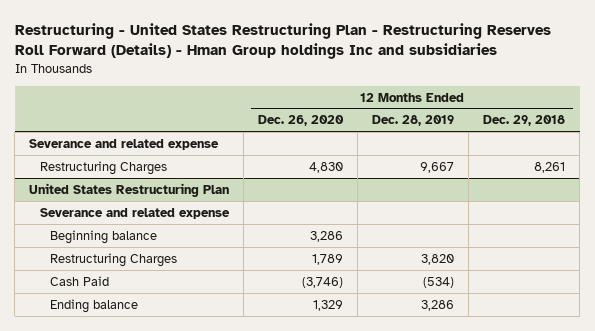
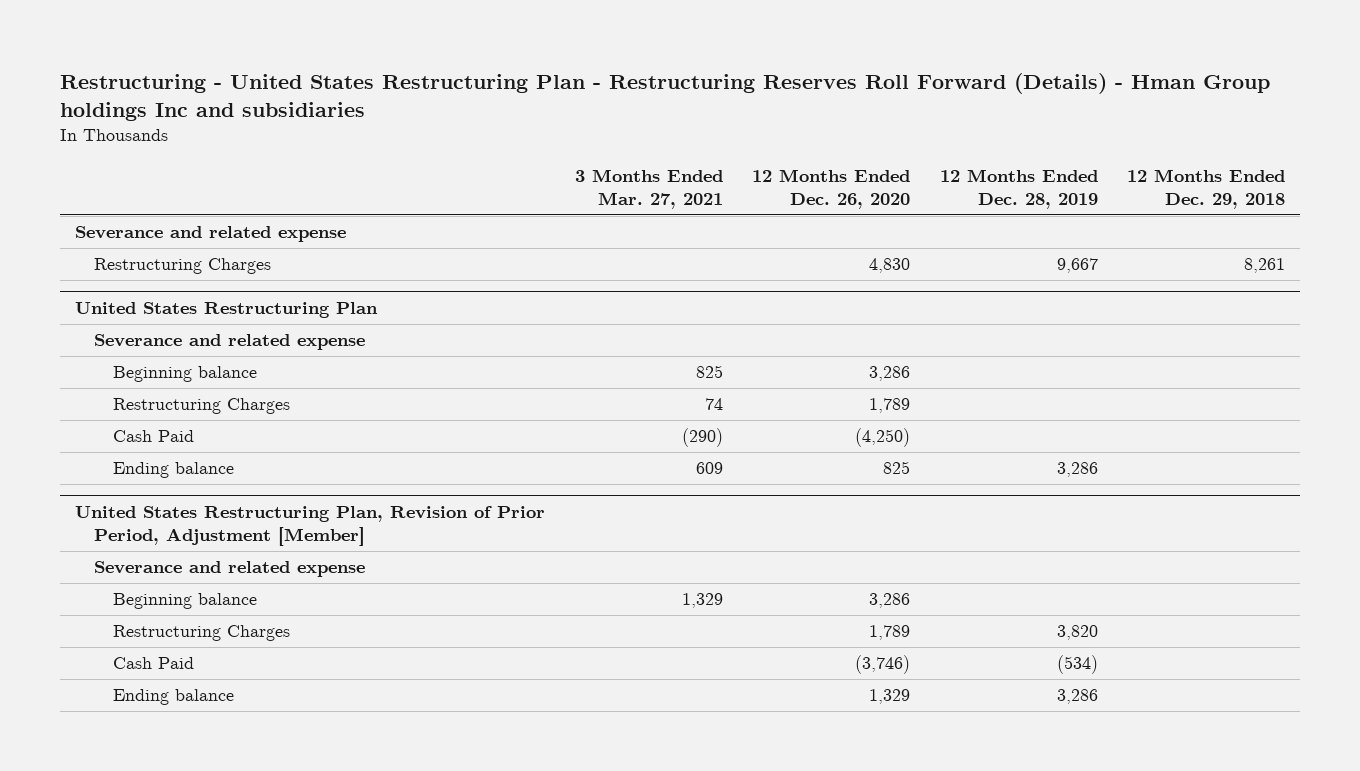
none -> [574,168,723,210] 3 Months Ended Mar. 27, 2021
none -> [113,398,291,415] Restructuring Charges
none -> [113,430,195,443] Cash Paid
none -> [113,462,235,479] Ending balance
none -> [75,505,546,547] United States Restructuring Plan, Revision of Prior Period, Adjustment [Member]
none -> [94,561,366,578] Severance and related expense
none -> [113,593,258,610] Beginning balance

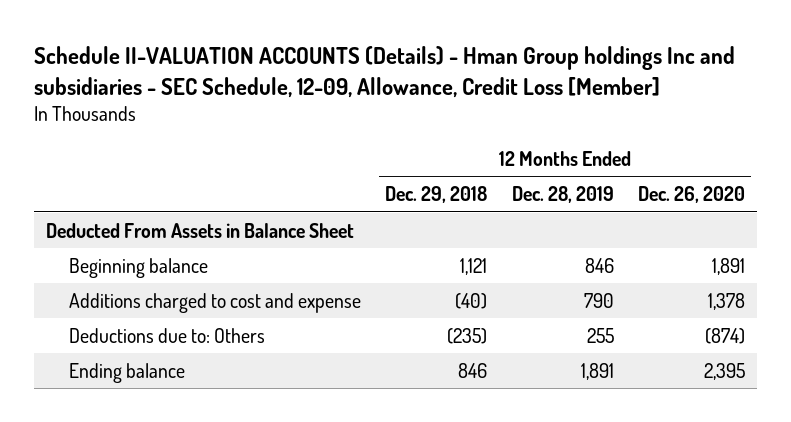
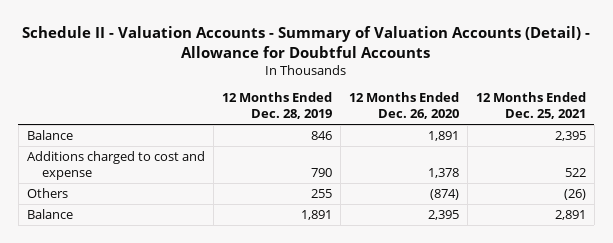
[33,46,735,98] Schedule II-VALUATION ACCOUNTS (Details) - Hman Group holdings Inc and subsidiaries - SEC Schedule, 12-09, Allowance, Credit Loss [Member] -> [22,25,591,58] Schedule II - Valuation Accounts - Summary of Valuation Accounts (Detail) - Allowance for Doubtful Accounts
[385,186,488,204] Dec. 29, 2018 -> none
none -> [475,92,586,120] 12 Months Ended Dec. 25, 2021
[45,222,354,238] Deducted From Assets in Balance Sheet -> none
[69,257,209,278] Beginning balance -> [26,130,73,141] Balance
[69,327,266,343] Deductions due to: Others -> [26,188,68,199] Others
[69,362,186,383] Ending balance -> [26,209,73,220] Balance

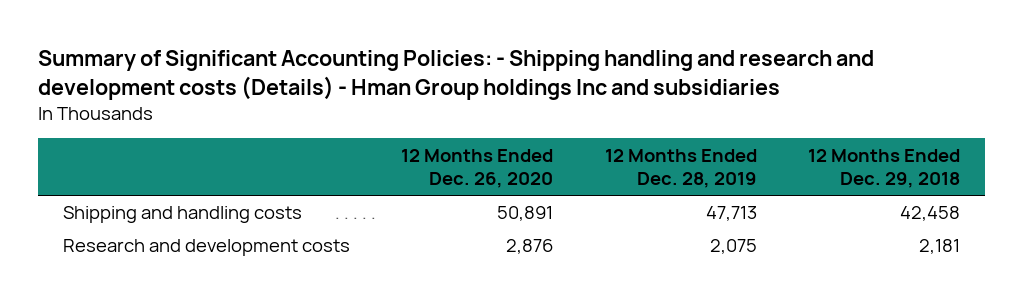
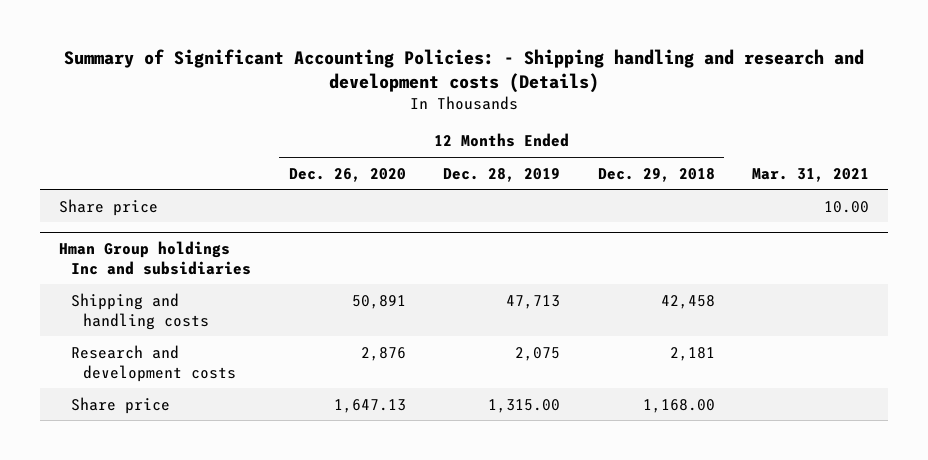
[37,50,874,101] Summary of Significant Accounting Policies: - Shipping handling and research and development costs (Details) - Hman Group holdings Inc and subsidiaries -> [64,49,865,94] Summary of Significant Accounting Policies: - Shipping handling and research and development costs (Details)
none -> [752,167,870,182] Mar. 31, 2021
none -> [58,198,158,216] Share price
none -> [58,240,251,275] Hman Group holdings Inc and subsidiaries
none -> [70,396,170,414] Share price

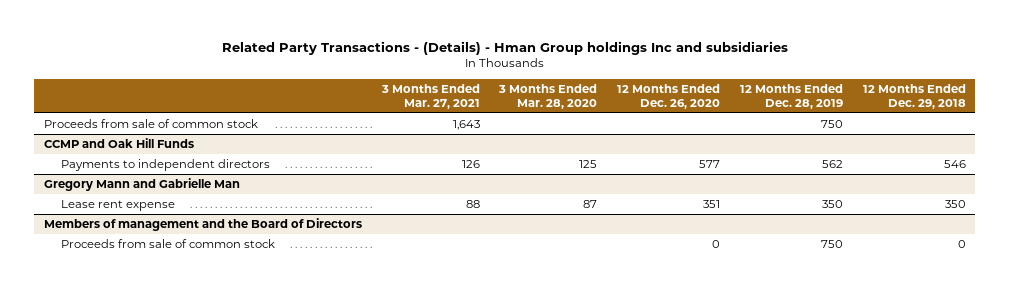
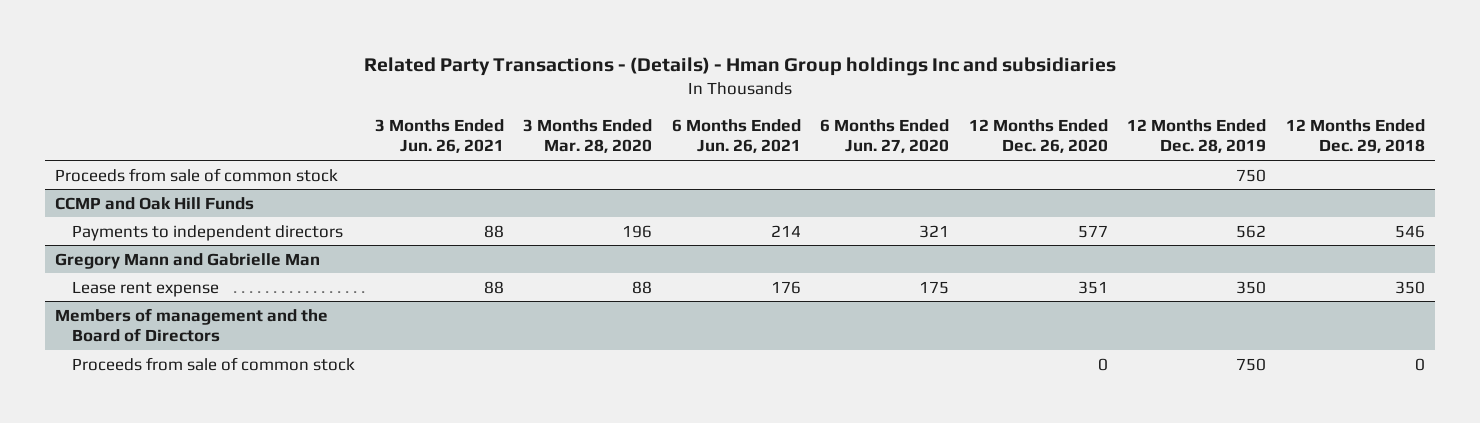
[380,83,480,109] 3 Months Ended Mar. 27, 2021 -> none
none -> [374,119,504,154] 3 Months Ended Jun. 26, 2021
none -> [671,119,801,154] 6 Months Ended Jun. 26, 2021
none -> [820,119,950,154] 6 Months Ended Jun. 27, 2020
[579,159,598,168] 125 -> [622,224,653,238] 196
[583,199,598,208] 87 -> [632,280,653,294] 88

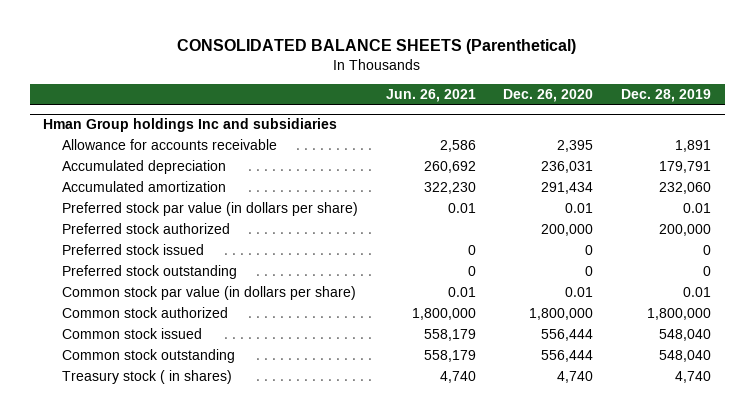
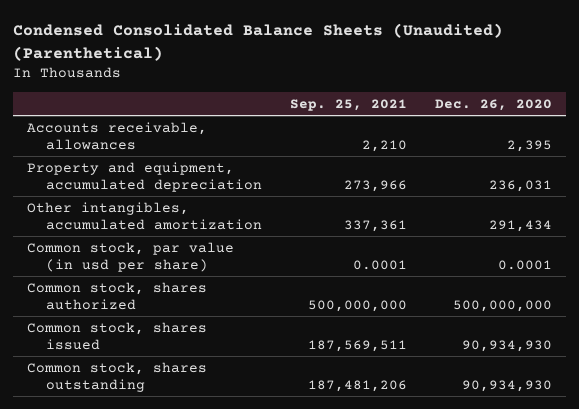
[177,39,577,55] CONSOLIDATED BALANCE SHEETS (Parenthetical) -> [12,23,503,61] Condensed Consolidated Balance Sheets (Unaudited) (Parenthetical)
[385,88,476,102] Jun. 26, 2021 -> none
[620,88,711,102] Dec. 28, 2019 -> none
none -> [289,98,407,111] Sep. 25, 2021
[43,118,338,133] Hman Group holdings Inc and subsidiaries -> none
[62,202,359,217] Preferred stock par value (in dollars per share) -> none
[62,223,231,235] Preferred stock authorized -> none
[62,244,205,256] Preferred stock issued -> none
[62,265,238,280] Preferred stock outstanding -> none
[62,370,233,385] Treasury stock ( in shares) -> none
[62,139,278,151] Allowance for accounts receivable -> [26,121,207,150] Accounts receivable, allowances
[62,160,227,175] Accumulated depreciation -> [26,161,262,192] Property and equipment, accumulated depreciation
[62,181,227,193] Accumulated amortization -> [26,201,262,230] Other intangibles, accumulated amortization
[62,286,357,301] Common stock par value (in dollars per share) -> [26,241,234,272] Common stock, par value (in usd per share)
[565,287,594,298] 0.01 -> [497,259,552,270] 0.0001
[62,307,229,319] Common stock authorized -> [26,281,207,310] Common stock, shares authorized
[529,308,594,321] 1,800,000 -> [452,299,552,312] 500,000,000
[62,328,203,340] Common stock issued -> [26,321,207,350] Common stock, shares issued
[541,329,594,342] 556,444 -> [461,339,552,352] 90,934,930
[62,349,236,364] Common stock outstanding -> [26,361,207,392] Common stock, shares outstanding
[541,350,594,363] 556,444 -> [461,379,552,392] 90,934,930

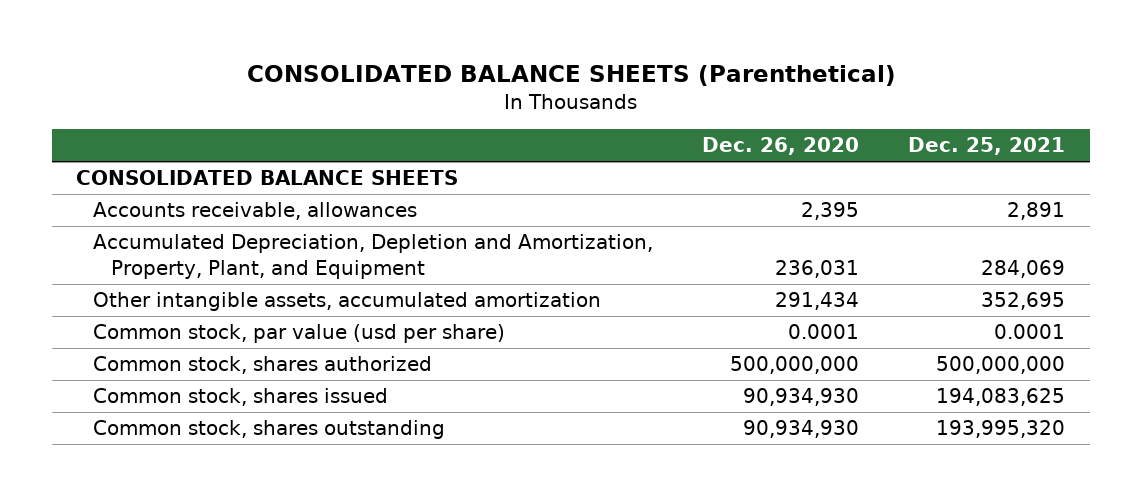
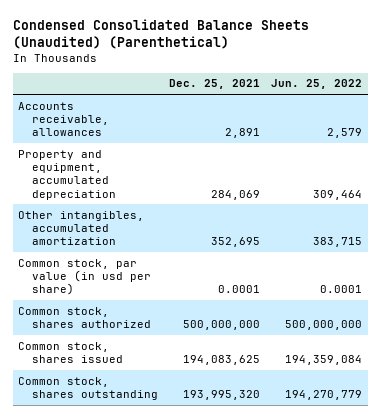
[246,65,896,87] CONSOLIDATED BALANCE SHEETS (Parenthetical) -> [12,18,309,49] Condensed Consolidated Balance Sheets (Unaudited) (Parenthetical)
[702,137,860,156] Dec. 26, 2020 -> none
none -> [271,79,363,90] Jun. 25, 2022
[76,170,459,186] CONSOLIDATED BALANCE SHEETS -> none
[93,234,654,280] Accumulated Depreciation, Depletion and Amortization, Property, Plant, and Equipment -> [18,149,117,200] Property and equipment, accumulated depreciation
[93,292,602,312] Other intangible assets, accumulated amortization -> [18,210,145,246] Other intangibles, accumulated amortization
[93,324,506,344] Common stock, par value (usd per share) -> [18,258,152,296] Common stock, par value (in usd per share)

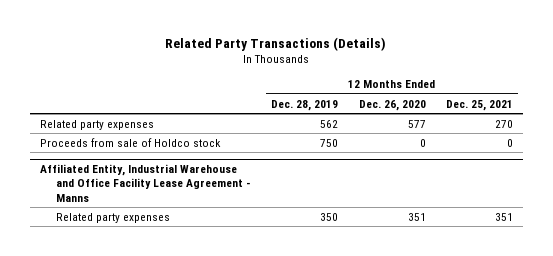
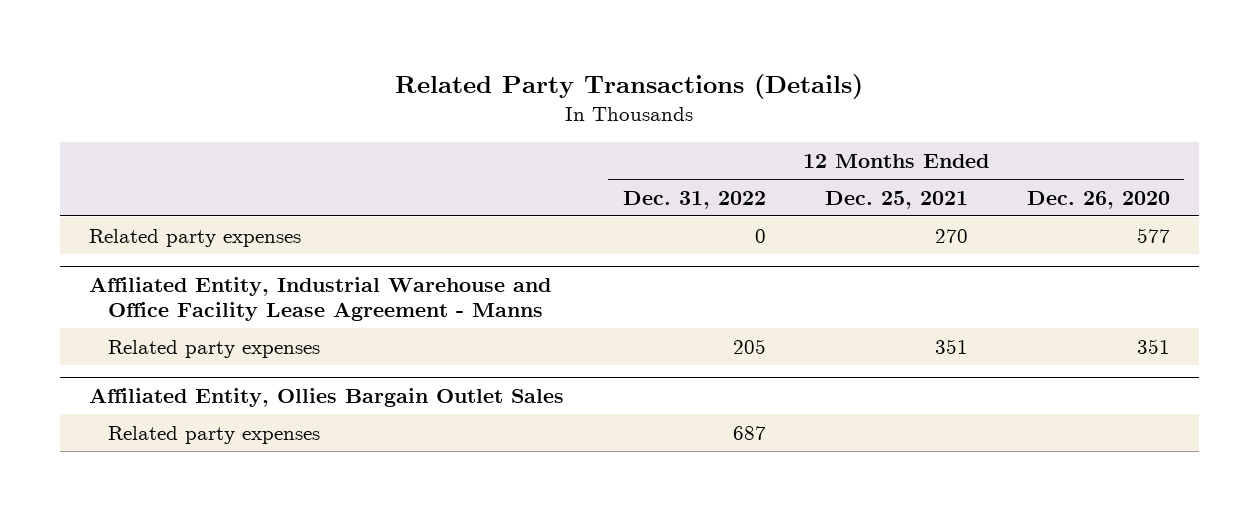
[271,99,339,111] Dec. 28, 2019 -> none
none -> [623,190,767,209] Dec. 31, 2022
[39,137,221,147] Proceeds from sale of Holdco stock -> none
none -> [89,388,565,408] Affiliated Entity, Ollies Bargain Outlet Sales
none -> [107,425,320,444] Related party expenses

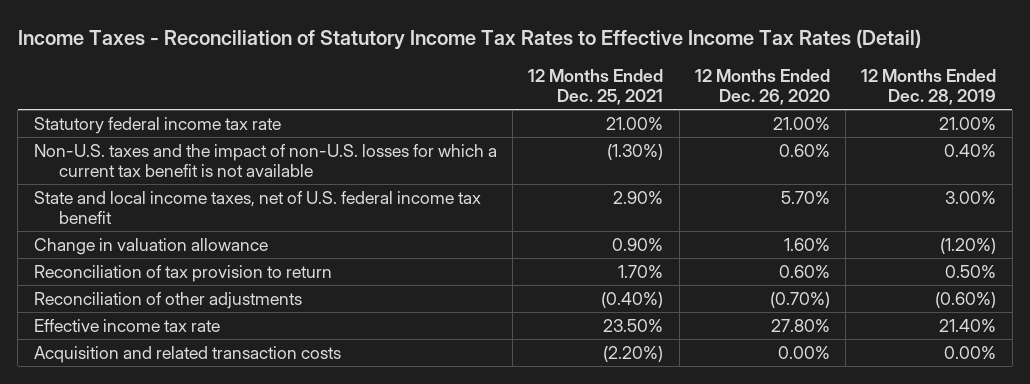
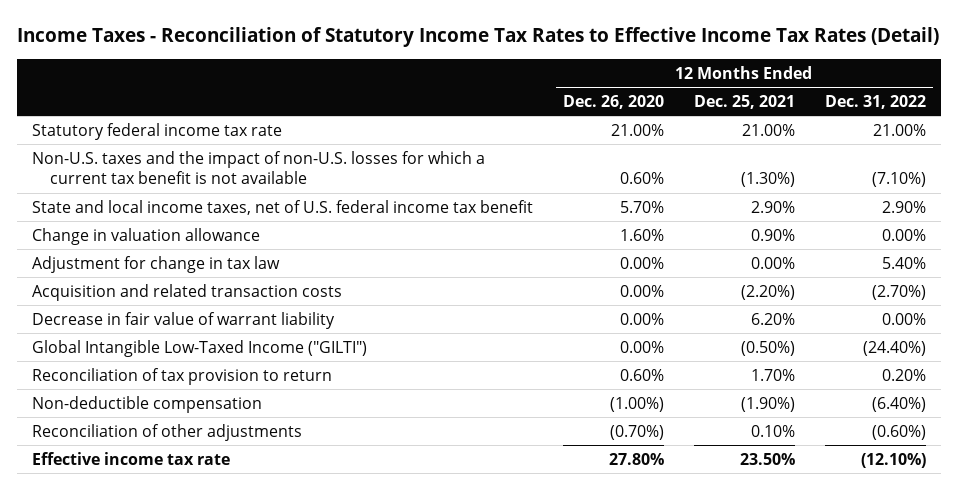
[861,68,997,106] 12 Months Ended Dec. 28, 2019 -> none
none -> [824,94,926,109] Dec. 31, 2022
none -> [32,255,281,273] Adjustment for change in tax law
[33,345,341,363] Acquisition and related transaction costs -> [32,283,343,301] Acquisition and related transaction costs
none -> [32,311,336,329] Decrease in fair value of warrant liability
none -> [32,339,368,357] Global Intangible Low-Taxed Income ("GILTI")
none -> [32,395,263,413] Non-deductible compensation
[601,291,664,308] (0.40%) -> [750,424,795,437] 0.10%

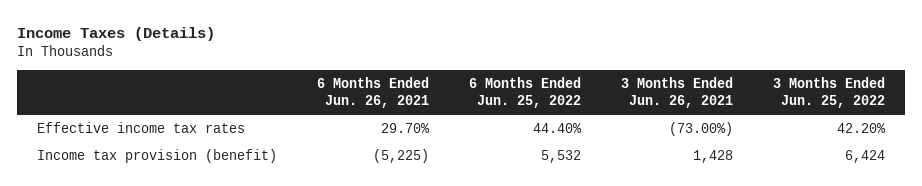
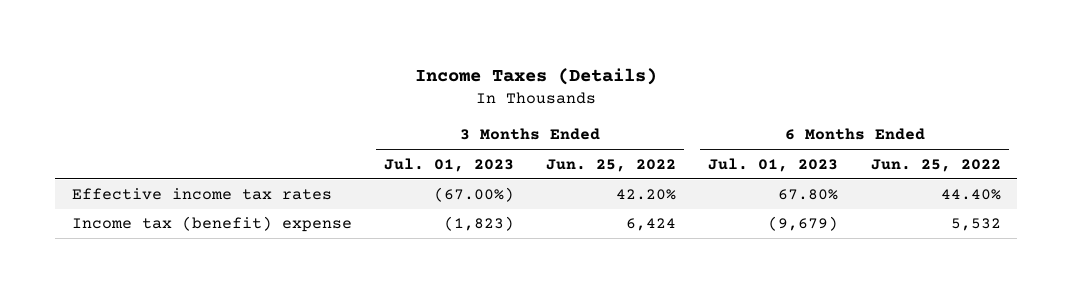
[317,76,430,109] 6 Months Ended Jun. 26, 2021 -> none
[620,76,733,109] 3 Months Ended Jun. 26, 2021 -> none
none -> [383,157,514,172] Jul. 01, 2023
none -> [708,157,839,172] Jul. 01, 2023
[37,149,278,164] Income tax provision (benefit) -> [71,216,352,233] Income tax (benefit) expense

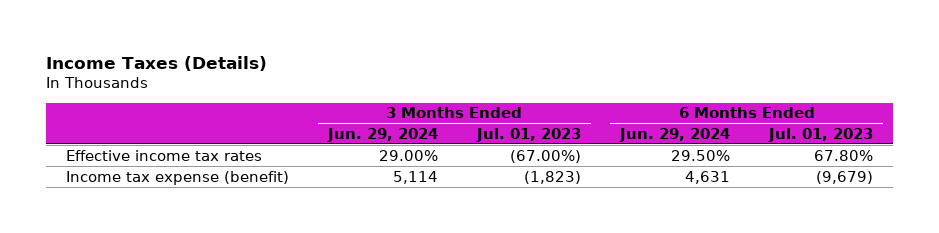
[546,158,677,172] Jun. 25, 2022 -> none
[870,158,1001,172] Jun. 25, 2022 -> none
none -> [326,127,438,142] Jun. 29, 2024
none -> [619,127,731,142] Jun. 29, 2024
[71,216,352,233] Income tax (benefit) expense -> [65,170,289,185] Income tax expense (benefit)

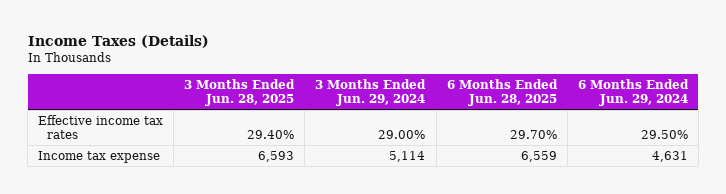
[476,127,582,142] Jul. 01, 2023 -> none
[768,127,874,142] Jul. 01, 2023 -> none
none -> [184,78,296,106] 3 Months Ended Jun. 28, 2025
none -> [446,78,558,106] 6 Months Ended Jun. 28, 2025
[65,170,289,185] Income tax expense (benefit) -> [38,150,161,163] Income tax expense

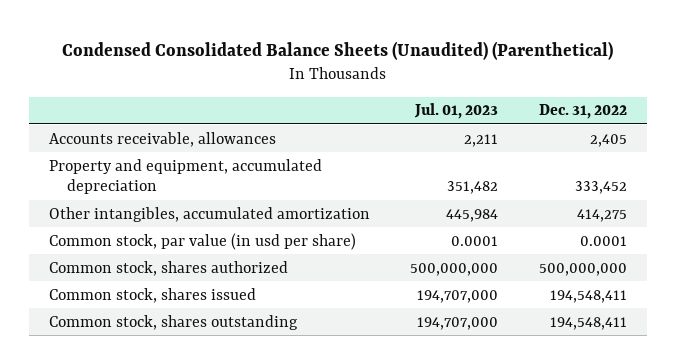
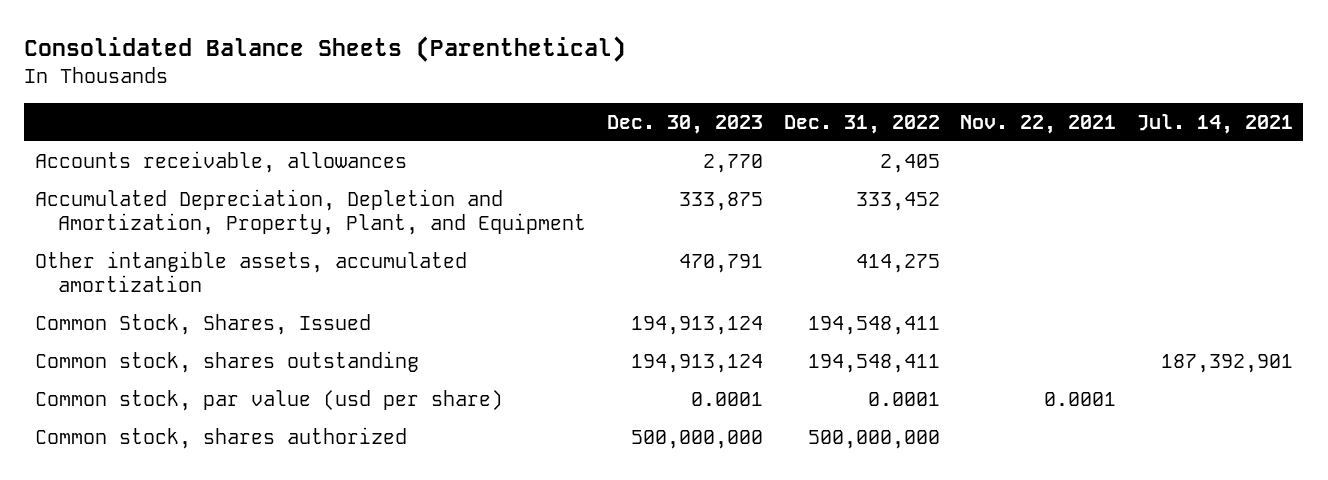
[61,40,613,60] Condensed Consolidated Balance Sheets (Unaudited) (Parenthetical) -> [24,35,627,62] Consolidated Balance Sheets (Parenthetical)
[414,103,499,120] Jul. 01, 2023 -> none
none -> [606,114,763,134] Dec. 30, 2023
none -> [960,114,1117,134] Nov. 22, 2021
none -> [1136,113,1293,134] Jul. 14, 2021
[48,232,356,250] Common stock, par value (in usd per share) -> none
[48,158,322,195] Property and equipment, accumulated depreciation -> [34,189,587,235] Accumulated Depreciation, Depletion and Amortization, Property, Plant, and Equipment
[48,206,370,222] Other intangibles, accumulated amortization -> [34,251,467,292] Other intangible assets, accumulated amortization
[48,287,256,303] Common stock, shares issued -> [34,314,371,336] Common Stock, Shares, Issued
none -> [34,390,503,412] Common stock, par value (usd per share)
[48,260,288,276] Common stock, shares authorized -> [34,427,407,450] Common stock, shares authorized

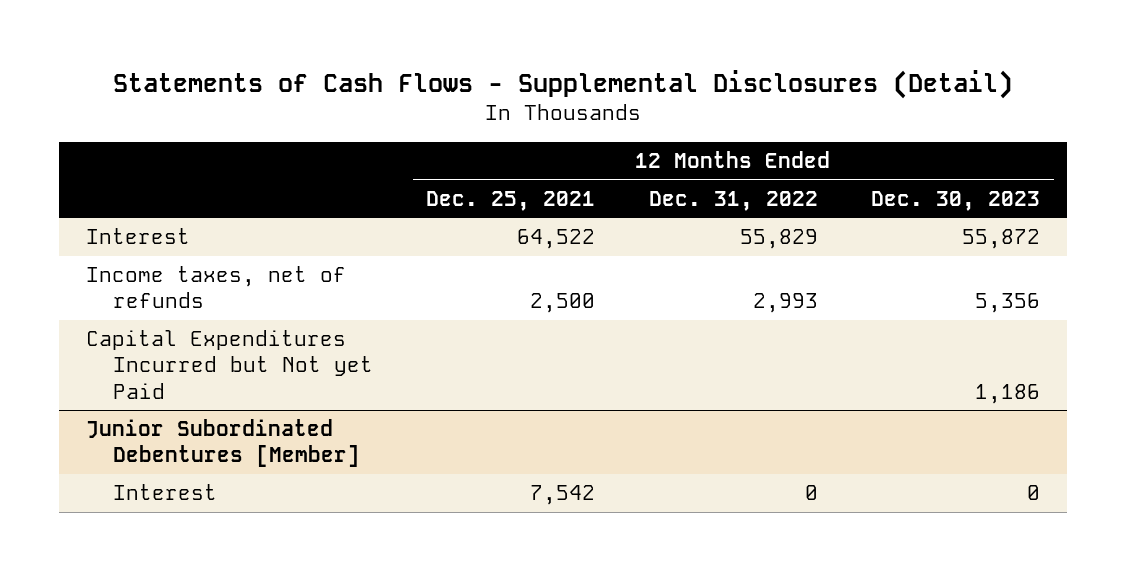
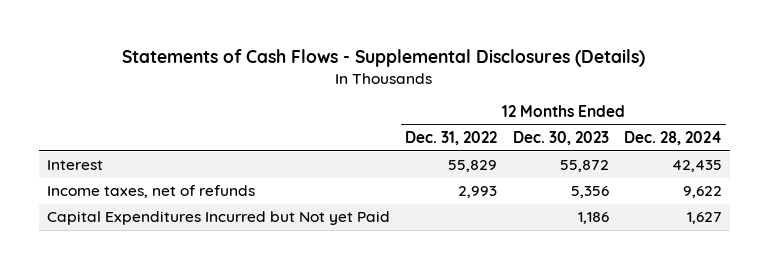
[113,69,1014,99] Statements of Cash Flows - Supplemental Disclosures (Detail) -> [122,48,646,67] Statements of Cash Flows - Supplemental Disclosures (Details)
[426,190,596,211] Dec. 25, 2021 -> none
none -> [624,131,723,146] Dec. 28, 2024
[85,419,360,468] Junior Subordinated Debentures [Member] -> none
[112,484,217,501] Interest -> none

